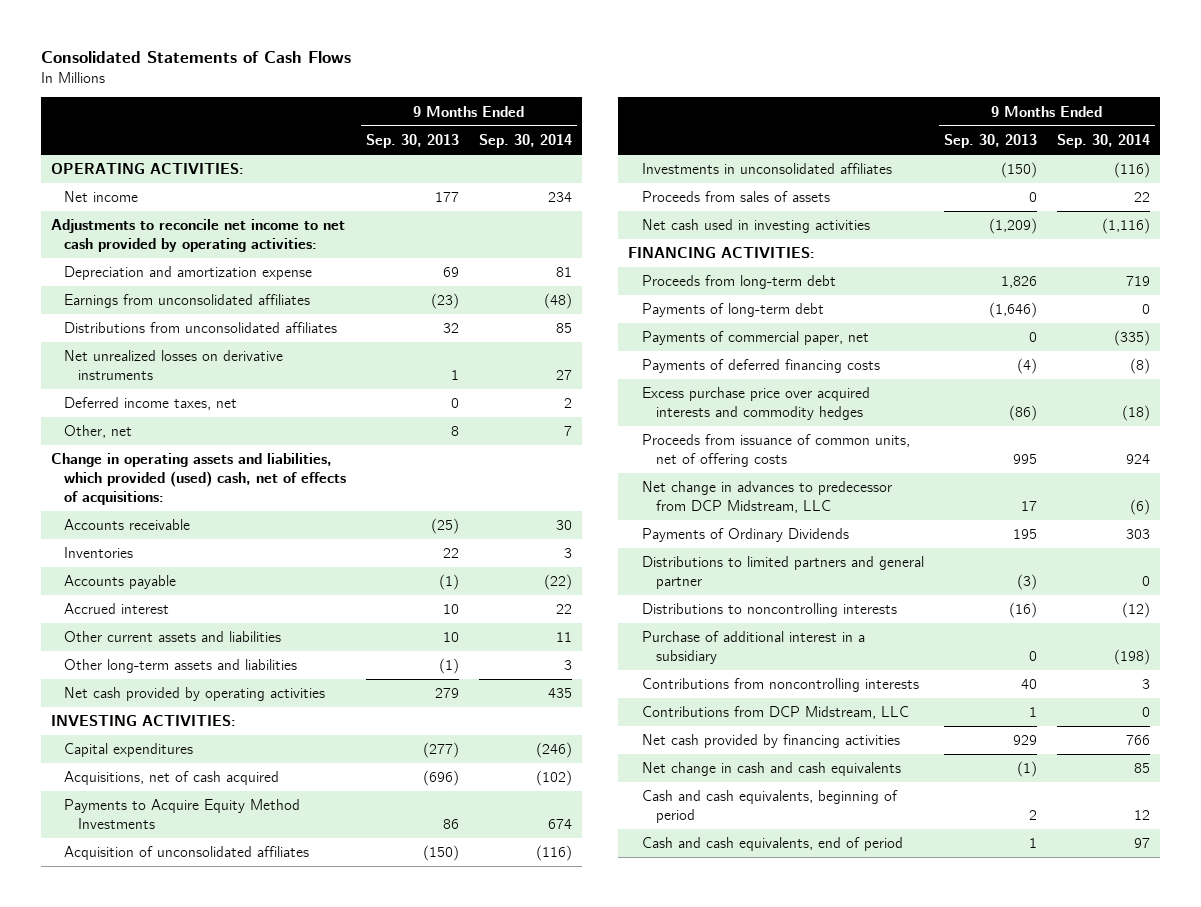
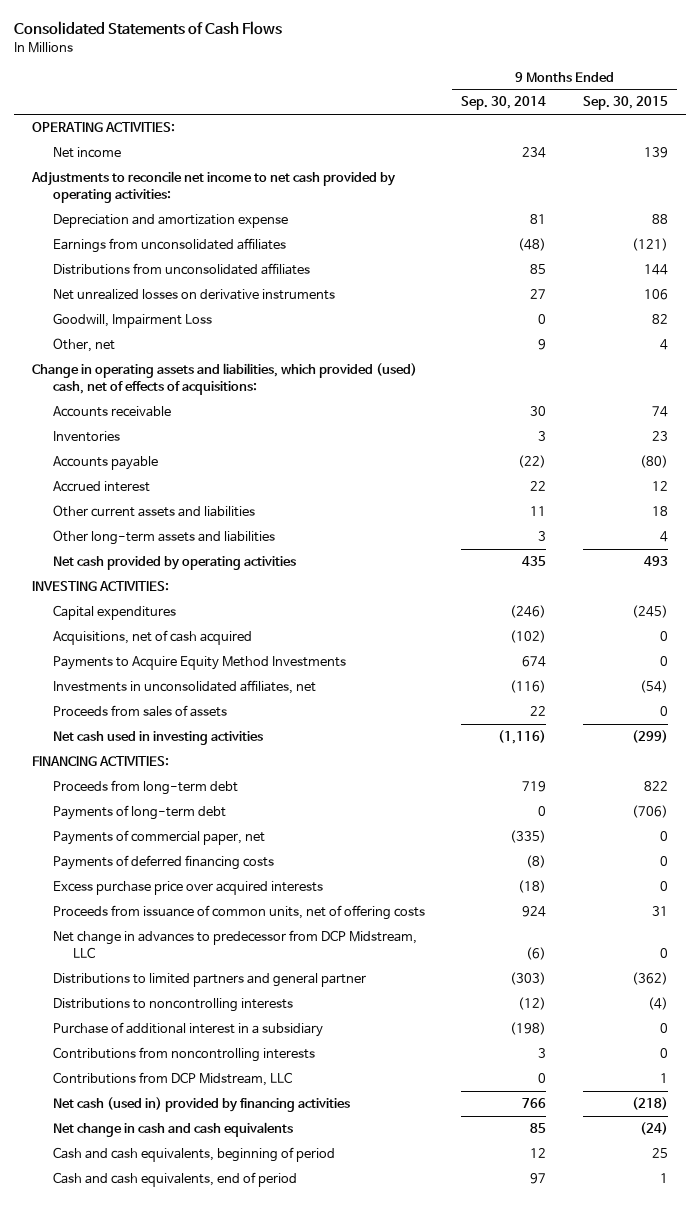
[366,134,460,149] Sep. 30, 2013 -> none
none -> [582,96,668,111] Sep. 30, 2015
[64,397,238,411] Deferred income taxes, net -> none
none -> [52,313,212,329] Goodwill, Impairment Loss
[564,426,573,437] 7 -> [538,339,547,351] 9
[64,846,310,861] Acquisition of unconsolidated affiliates -> none
[642,163,893,175] Investments in unconsolidated affiliates -> [52,680,316,695] Investments in unconsolidated affiliates, net
[642,387,871,421] Excess purchase price over acquired interests and commodity hedges -> [52,881,323,896] Excess purchase price over acquired interests
[642,528,850,543] Payments of Ordinary Dividends -> none
[1141,576,1150,587] 0 -> [510,972,547,986] (303)
[642,734,901,749] Net cash provided by financing activities -> [52,1097,350,1113] Net cash (used in) provided by financing activities

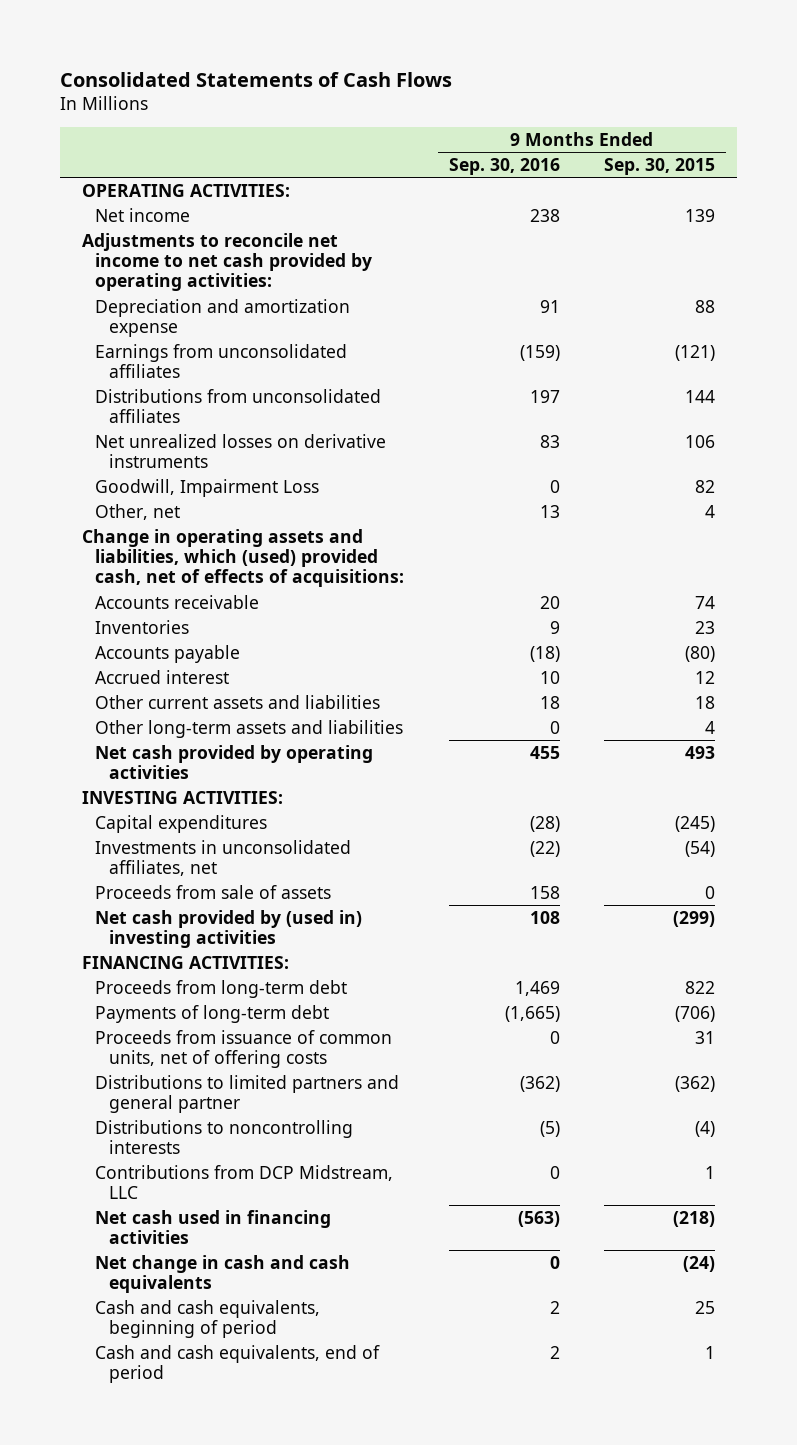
[461,96,547,111] Sep. 30, 2014 -> none
none -> [448,158,560,176] Sep. 30, 2016
[32,363,418,395] Change in operating assets and liabilities, which provided (used) cash, net of effects of acquisitions: -> [81,528,405,588] Change in operating assets and liabilities, which (used) provided cash, net of effects of acquisitions:
[52,630,252,646] Acquisitions, net of cash acquired -> none
[52,656,346,671] Payments to Acquire Equity Method Investments -> none
[52,705,227,718] Proceeds from sales of assets -> [95,884,332,899] Proceeds from sale of assets
[52,731,263,746] Net cash used in investing activities -> [95,909,363,949] Net cash provided by (used in) investing activities
[52,830,265,846] Payments of commercial paper, net -> none
[52,855,274,871] Payments of deferred financing costs -> none
[52,881,323,896] Excess purchase price over acquired interests -> none
[52,930,417,958] Net change in advances to predecessor from DCP Midstream, LLC -> none
[52,1022,323,1038] Purchase of additional interest in a subsidiary -> none
[52,1047,315,1063] Contributions from noncontrolling interests -> none
[52,1097,350,1113] Net cash (used in) provided by financing activities -> [95,1209,332,1245] Net cash used in financing activities

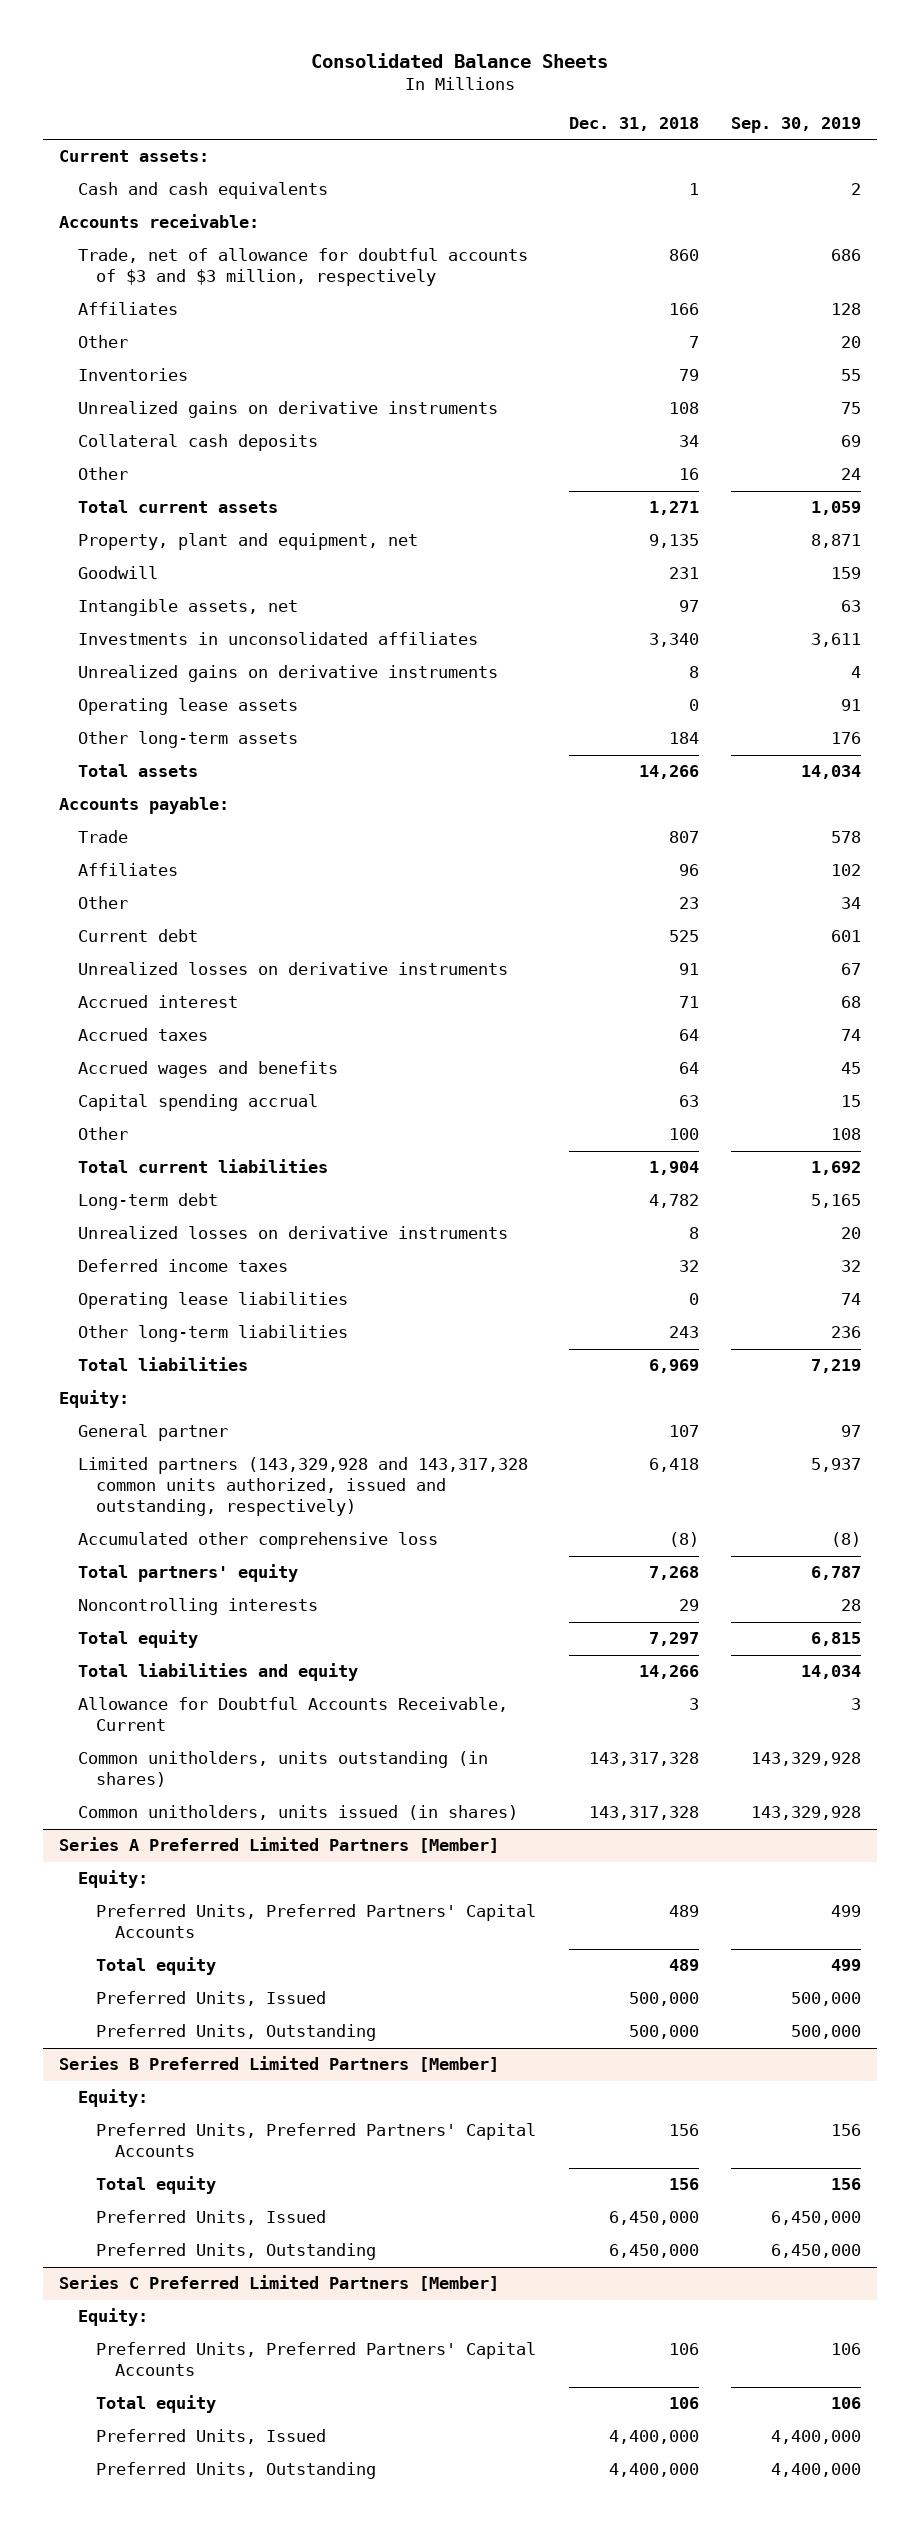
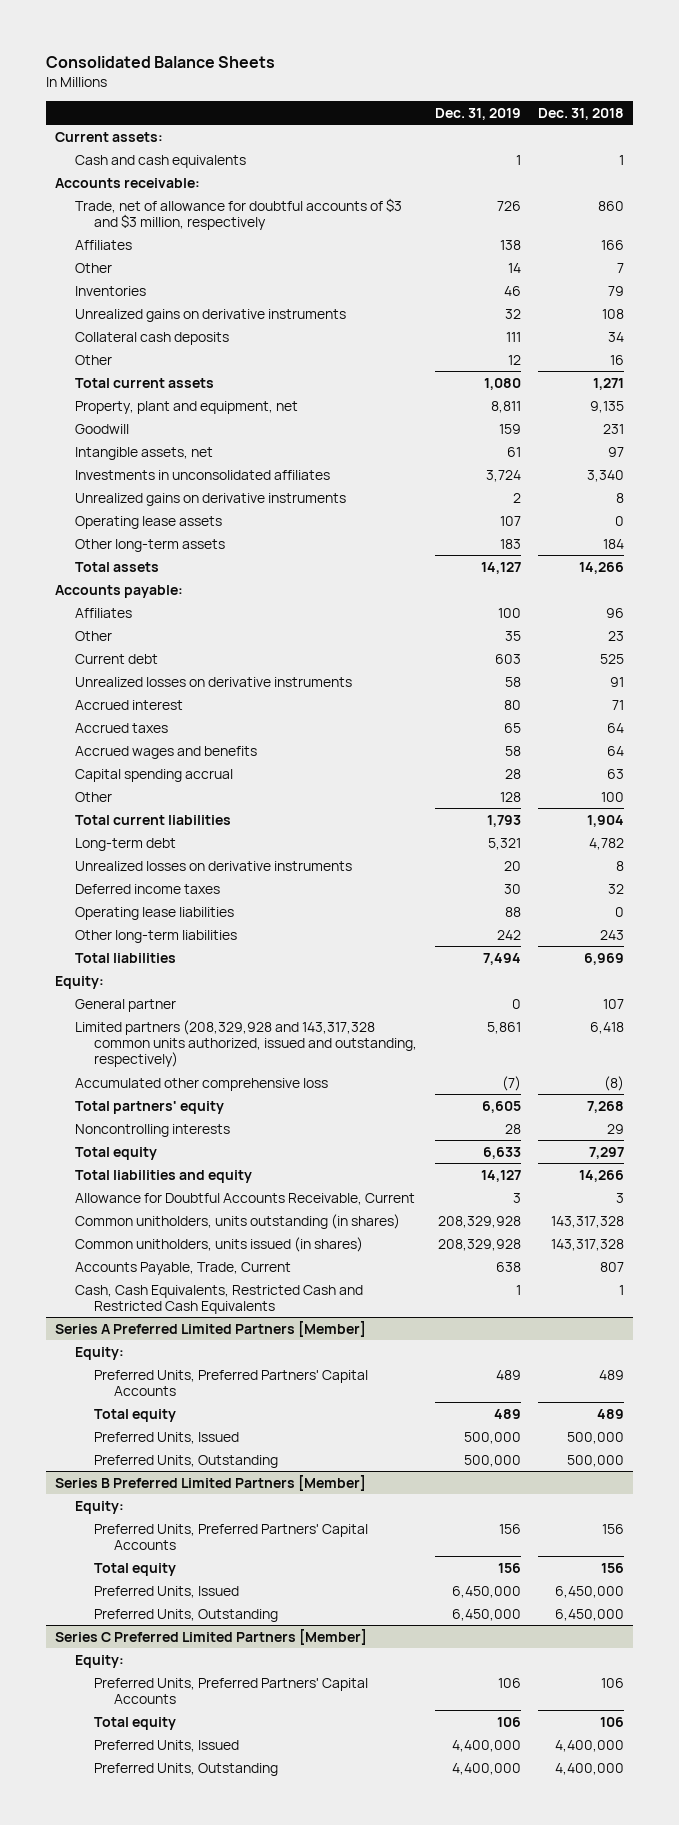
[731,116,862,133] Sep. 30, 2019 -> none
none -> [434,107,521,120] Dec. 31, 2019
[77,830,128,844] Trade -> none
[77,1457,528,1516] Limited partners (143,329,928 and 143,317,328 common units authorized, issued and outstanding, respectively) -> [74,1019,418,1068] Limited partners (208,329,928 and 143,317,328 common units authorized, issued and outstanding, respectively)
none -> [74,1261,291,1275] Accounts Payable, Trade, Current
none -> [74,1284,363,1315] Cash, Cash Equivalents, Restricted Cash and Restricted Cash Equivalents

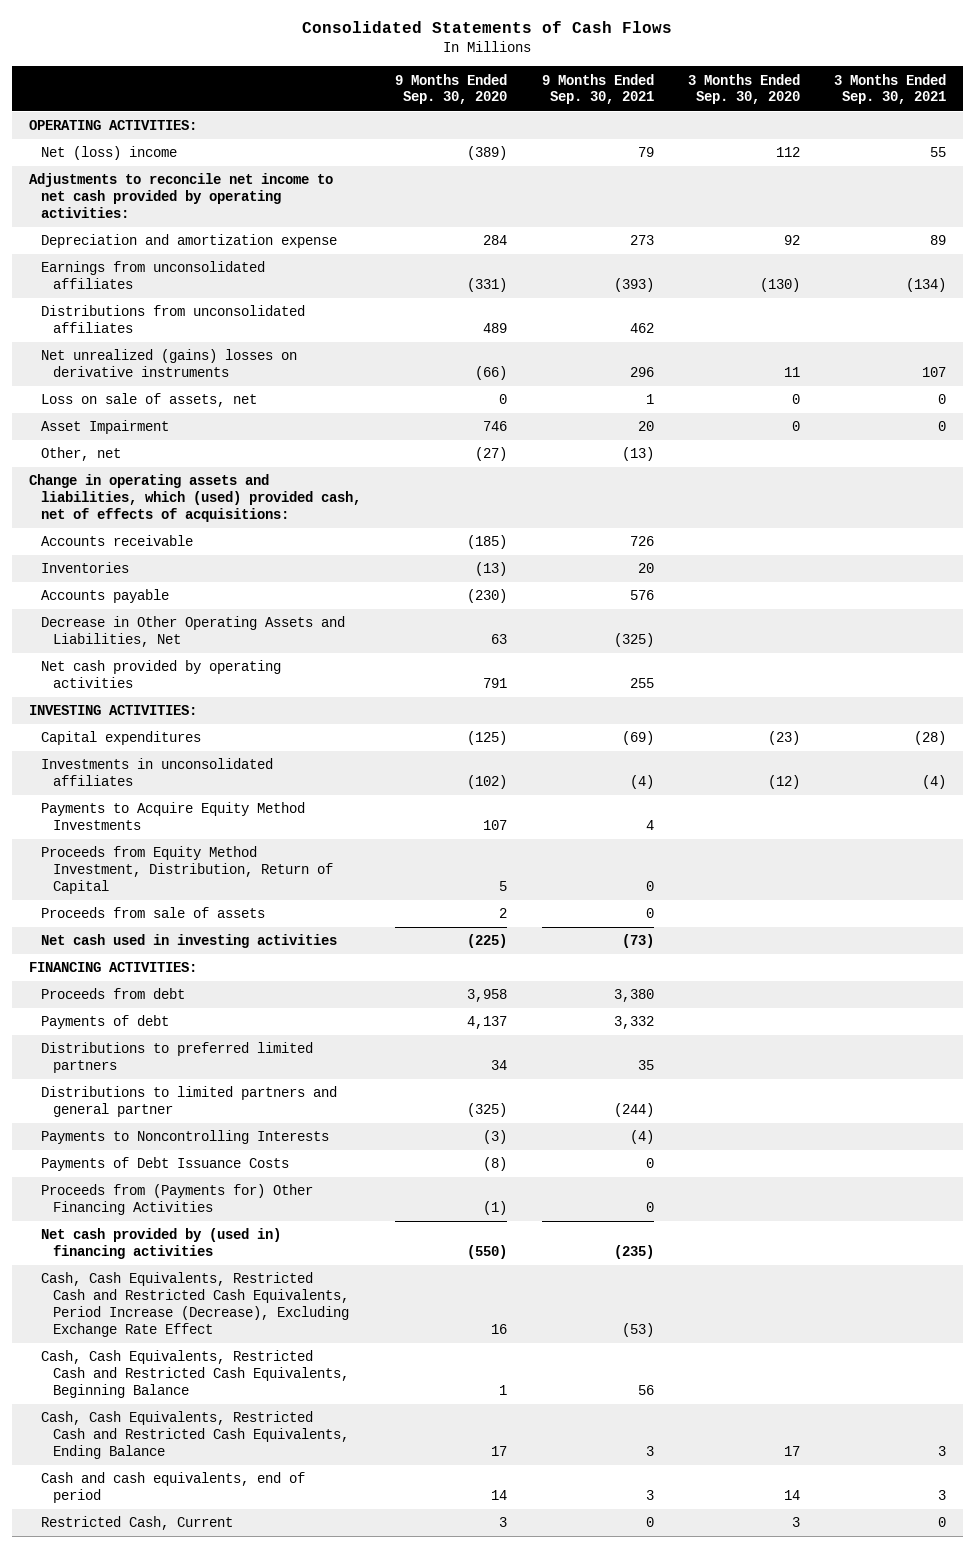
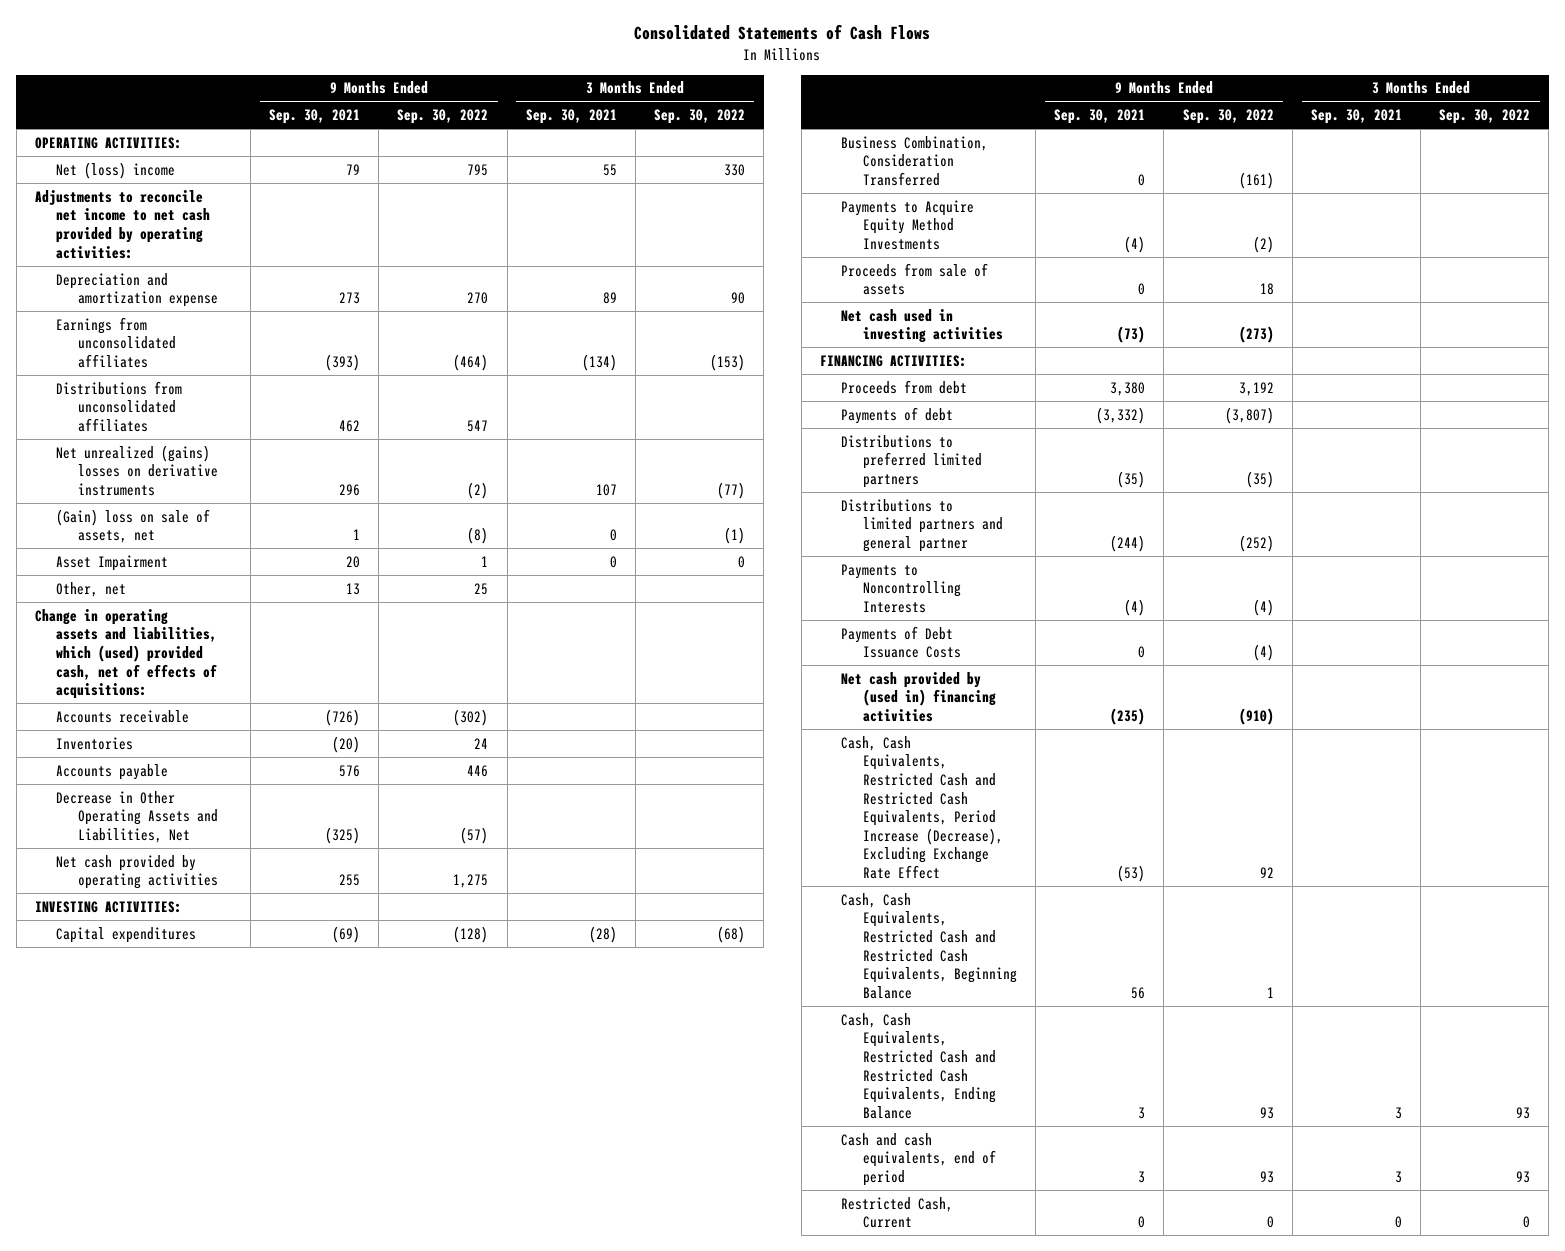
[395,73,508,105] 9 Months Ended Sep. 30, 2020 -> none
[687,73,800,105] 3 Months Ended Sep. 30, 2020 -> none
none -> [397,109,489,125] Sep. 30, 2022
none -> [654,109,746,125] Sep. 30, 2022
[41,393,258,408] Loss on sale of assets, net -> [56,508,211,544] (Gain) loss on sale of assets, net
[621,447,654,462] (13) -> [346,582,361,595] 13
[629,536,654,547] 726 -> [325,708,361,726] (726)
[637,563,654,574] 20 -> [332,735,361,753] (20)
[41,758,274,787] Investments in unconsolidated affiliates -> none
[41,846,334,895] Proceeds from Equity Method Investment, Distribution, Return of Capital -> none
none -> [841,135,989,186] Business Combination, Consideration Transferred
[645,820,654,831] 4 -> [1124,235,1146,253] (4)
[613,1016,654,1030] 3,332 -> [1096,406,1146,424] (3,332)
[637,1060,654,1071] 35 -> [1117,470,1146,488] (35)
[41,1184,314,1216] Proceeds from (Payments for) Other Financing Activities -> none

